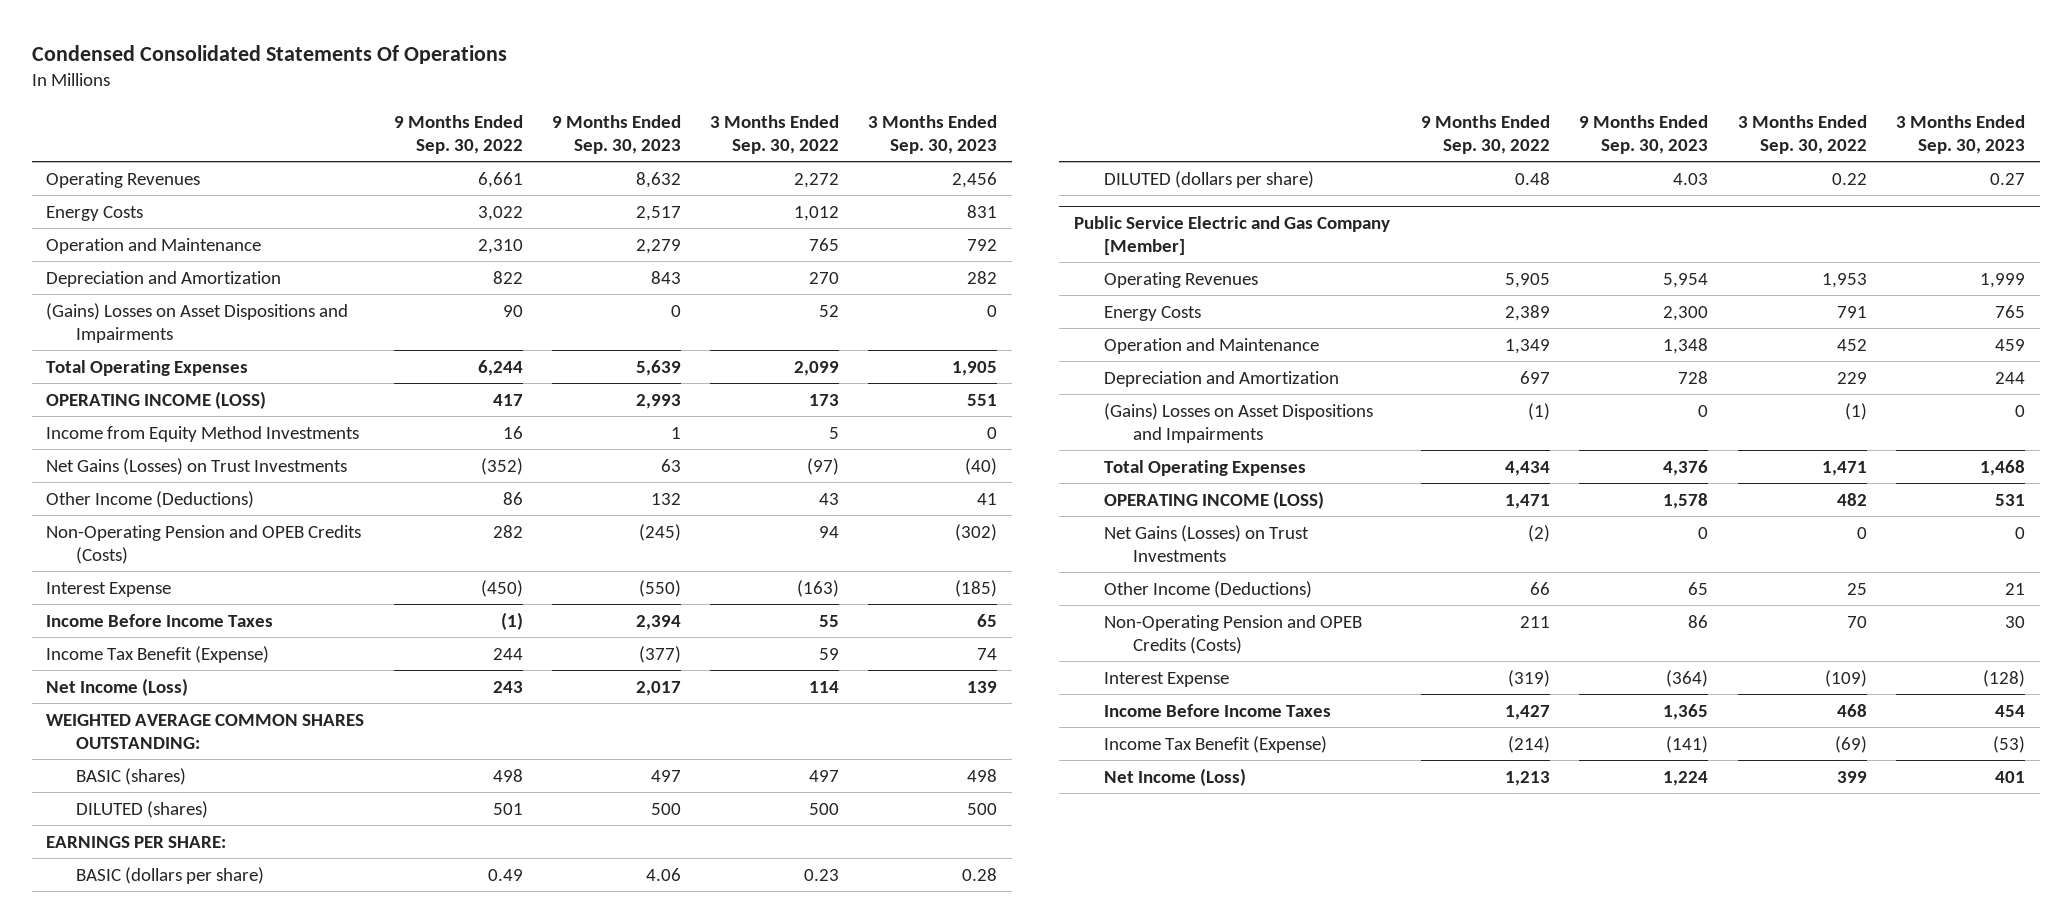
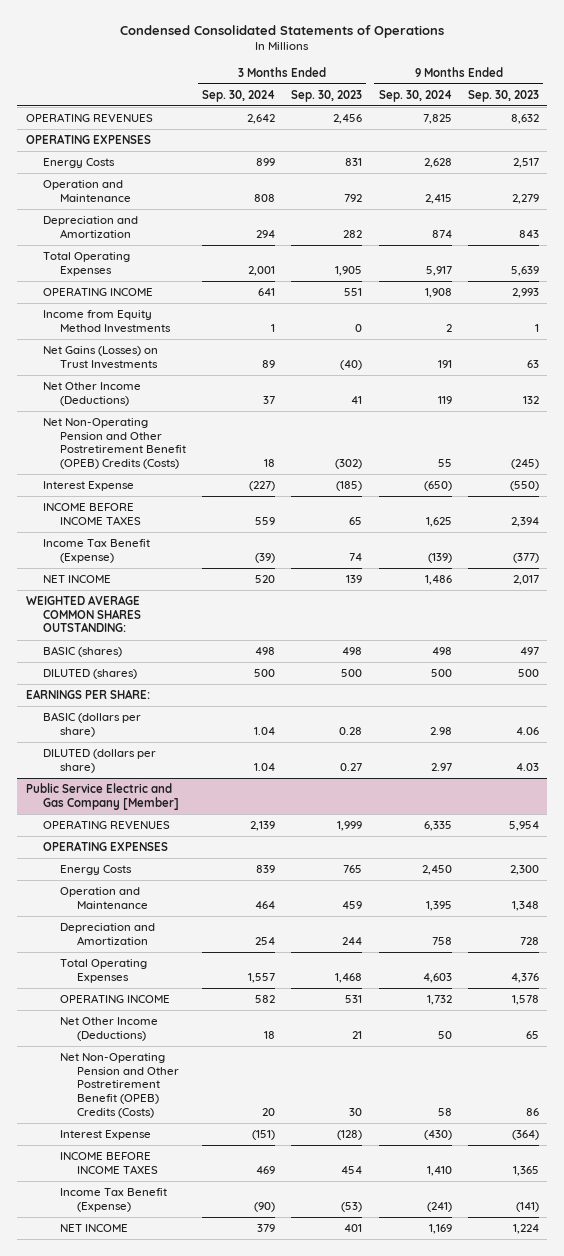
[31,44,507,64] Condensed Consolidated Statements Of Operations -> [120,24,445,38] Condensed Consolidated Statements of Operations
[393,114,523,154] 9 Months Ended Sep. 30, 2022 -> none
[710,114,840,154] 3 Months Ended Sep. 30, 2022 -> none
none -> [201,89,275,102] Sep. 30, 2024
none -> [378,89,452,102] Sep. 30, 2024
[46,171,201,188] Operating Revenues -> [25,113,153,123] OPERATING REVENUES
none -> [25,134,151,145] OPERATING EXPENSES
[46,302,349,343] (Gains) Losses on Asset Dispositions and Impairments -> none
[46,390,267,409] OPERATING INCOME (LOSS) -> [42,287,153,297] OPERATING INCOME
[46,490,255,508] Other Income (Deductions) -> [42,382,141,406] Net Other Income (Deductions)
[46,524,362,564] Non-Operating Pension and OPEB Credits (Costs) -> [42,418,186,470] Net Non-Operating Pension and Other Postretirement Benefit (OPEB) Credits (Costs)
[46,613,274,627] Income Before Income Taxes -> [42,503,141,525] INCOME BEFORE INCOME TAXES
[46,677,189,696] Net Income (Loss) -> [42,575,111,584] NET INCOME
[1103,271,1258,288] Operating Revenues -> [42,820,170,830] OPERATING REVENUES
none -> [42,841,168,852] OPERATING EXPENSES
[1103,402,1373,443] (Gains) Losses on Asset Dispositions and Impairments -> none
[1103,524,1309,562] Net Gains (Losses) on Trust Investments -> none
[1103,490,1324,509] OPERATING INCOME (LOSS) -> [59,994,170,1004] OPERATING INCOME
[1103,580,1312,598] Other Income (Deductions) -> [59,1017,158,1041] Net Other Income (Deductions)
[1103,614,1362,654] Non-Operating Pension and OPEB Credits (Costs) -> [59,1053,179,1118] Net Non-Operating Pension and Other Postretirement Benefit (OPEB) Credits (Costs)
[1103,703,1331,717] Income Before Income Taxes -> [59,1152,158,1174] INCOME BEFORE INCOME TAXES
[1103,767,1246,786] Net Income (Loss) -> [59,1224,128,1233] NET INCOME

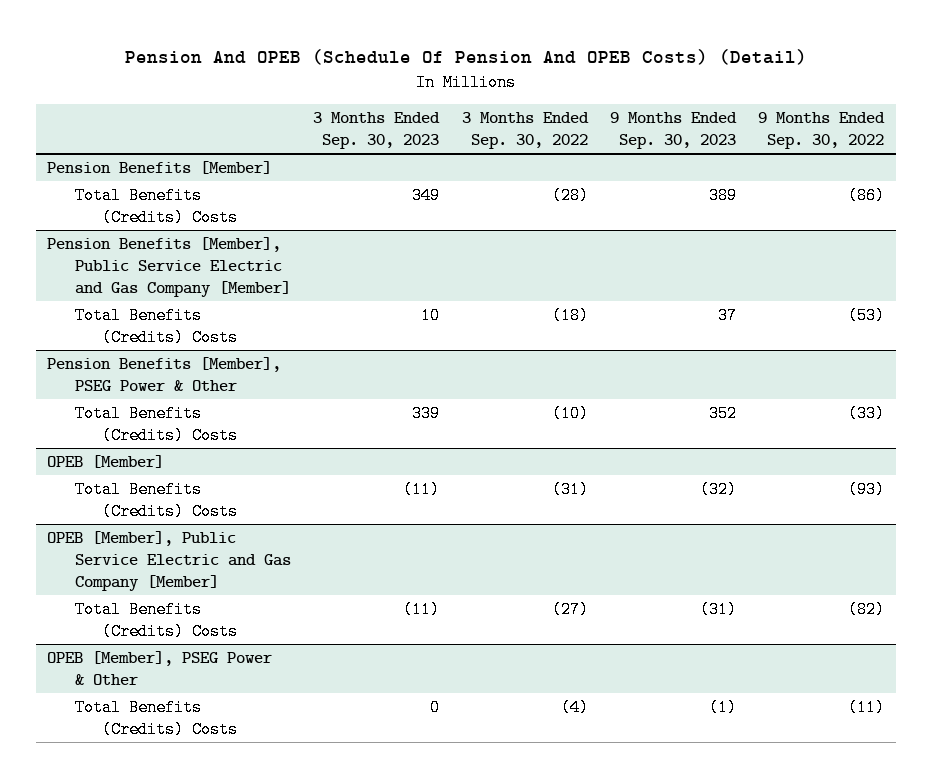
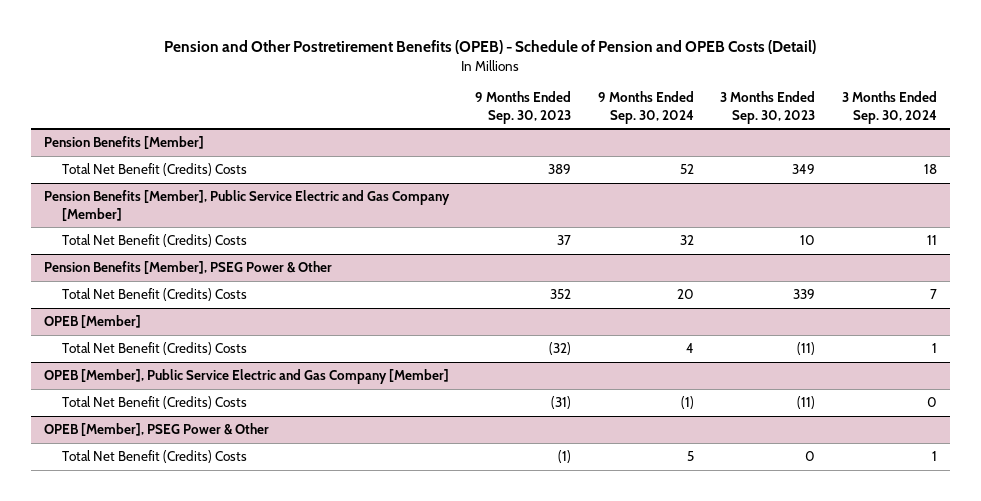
[124,49,807,66] Pension And OPEB (Schedule Of Pension And OPEB Costs) (Detail) -> [164,40,817,55] Pension and Other Postretirement Benefits (OPEB) - Schedule of Pension and OPEB Costs (Detail)
[461,112,589,150] 3 Months Ended Sep. 30, 2022 -> none
[758,112,886,150] 9 Months Ended Sep. 30, 2022 -> none
none -> [597,91,694,124] 9 Months Ended Sep. 30, 2024
none -> [841,91,937,124] 3 Months Ended Sep. 30, 2024
[74,186,239,226] Total Benefits (Credits) Costs -> [61,163,247,177] Total Net Benefit (Credits) Costs
[74,306,239,346] Total Benefits (Credits) Costs -> [61,234,247,248] Total Net Benefit (Credits) Costs
[74,404,239,444] Total Benefits (Credits) Costs -> [61,288,247,302] Total Net Benefit (Credits) Costs
[74,480,239,520] Total Benefits (Credits) Costs -> [61,342,247,356] Total Net Benefit (Credits) Costs
[74,600,239,640] Total Benefits (Credits) Costs -> [61,396,247,410] Total Net Benefit (Credits) Costs
[74,698,239,738] Total Benefits (Credits) Costs -> [61,450,247,464] Total Net Benefit (Credits) Costs

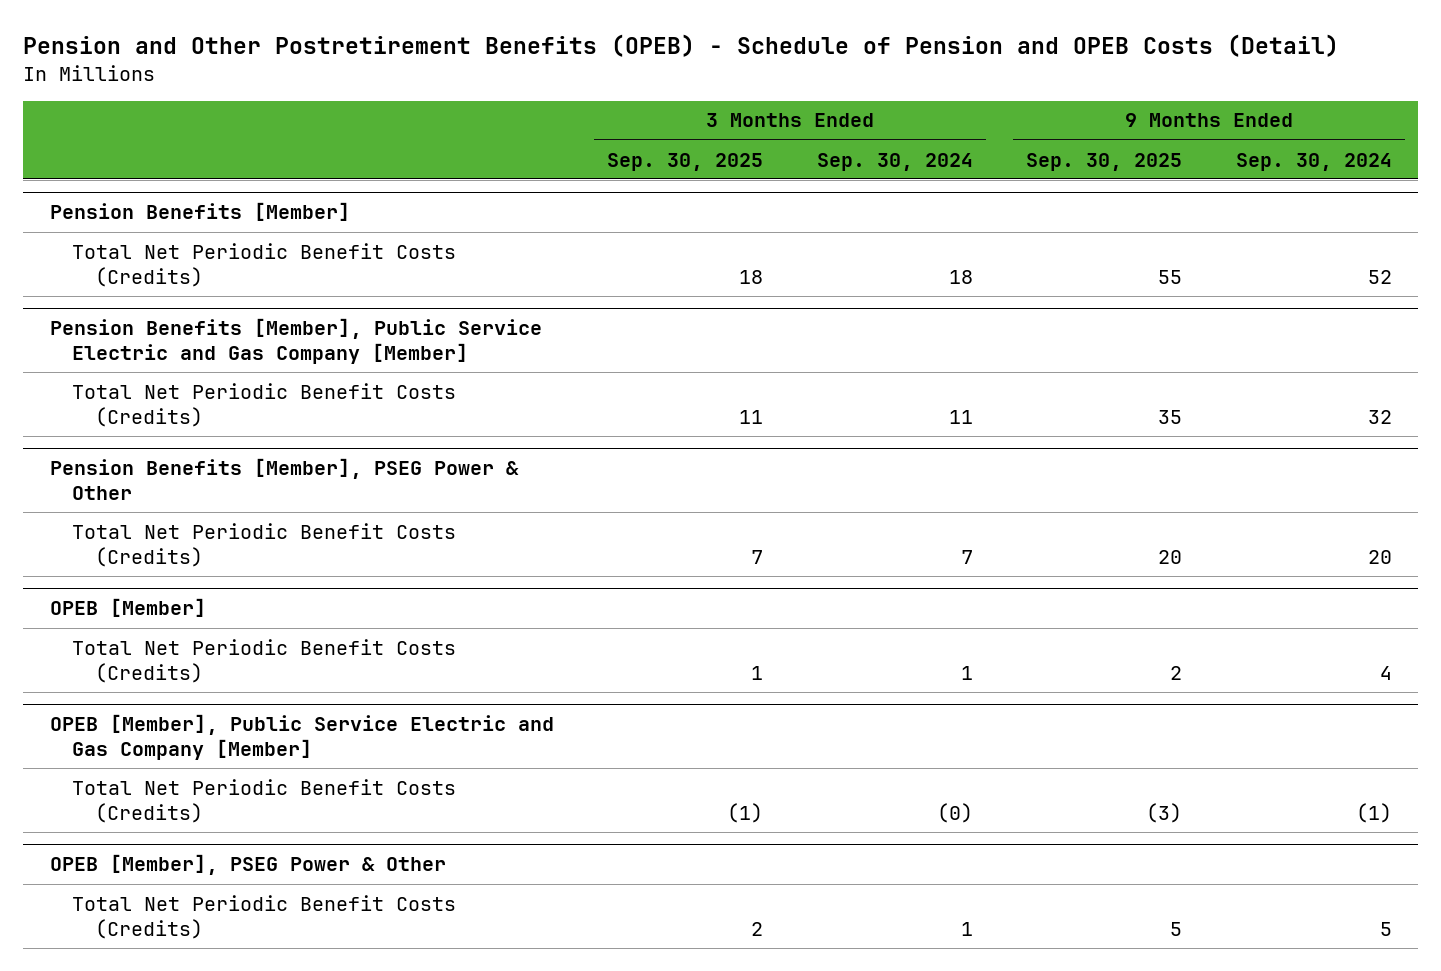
[475,91,572,124] 9 Months Ended Sep. 30, 2023 -> none
[720,91,816,124] 3 Months Ended Sep. 30, 2023 -> none
none -> [607,152,764,171] Sep. 30, 2025
none -> [1026,152,1183,171] Sep. 30, 2025
[61,163,247,177] Total Net Benefit (Credits) Costs -> [72,242,457,287] Total Net Periodic Benefit Costs (Credits)
[61,234,247,248] Total Net Benefit (Credits) Costs -> [72,382,457,427] Total Net Periodic Benefit Costs (Credits)
[61,288,247,302] Total Net Benefit (Credits) Costs -> [72,522,457,567] Total Net Periodic Benefit Costs (Credits)
[61,342,247,356] Total Net Benefit (Credits) Costs -> [72,638,457,683] Total Net Periodic Benefit Costs (Credits)
[61,396,247,410] Total Net Benefit (Credits) Costs -> [72,778,457,823] Total Net Periodic Benefit Costs (Credits)
[926,397,937,408] 0 -> [936,802,973,823] (0)
[61,450,247,464] Total Net Benefit (Credits) Costs -> [72,894,457,939] Total Net Periodic Benefit Costs (Credits)

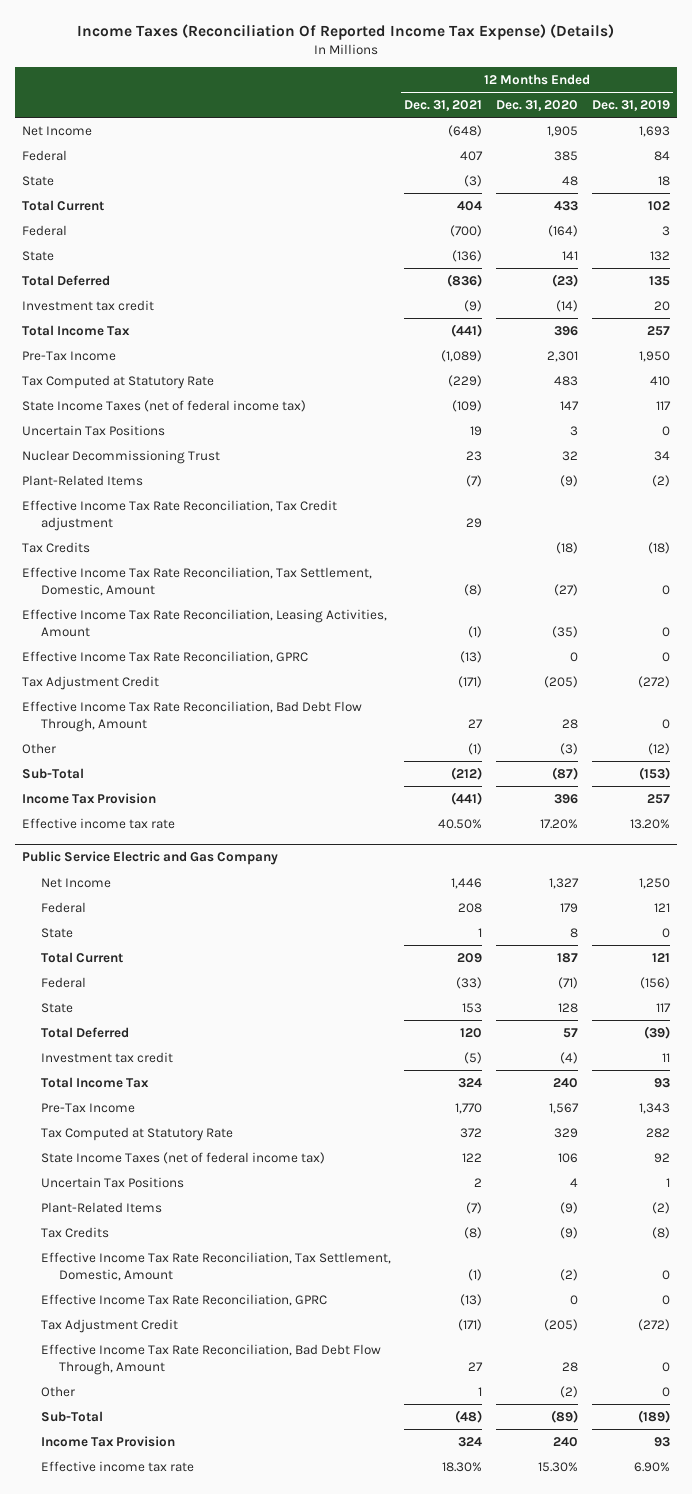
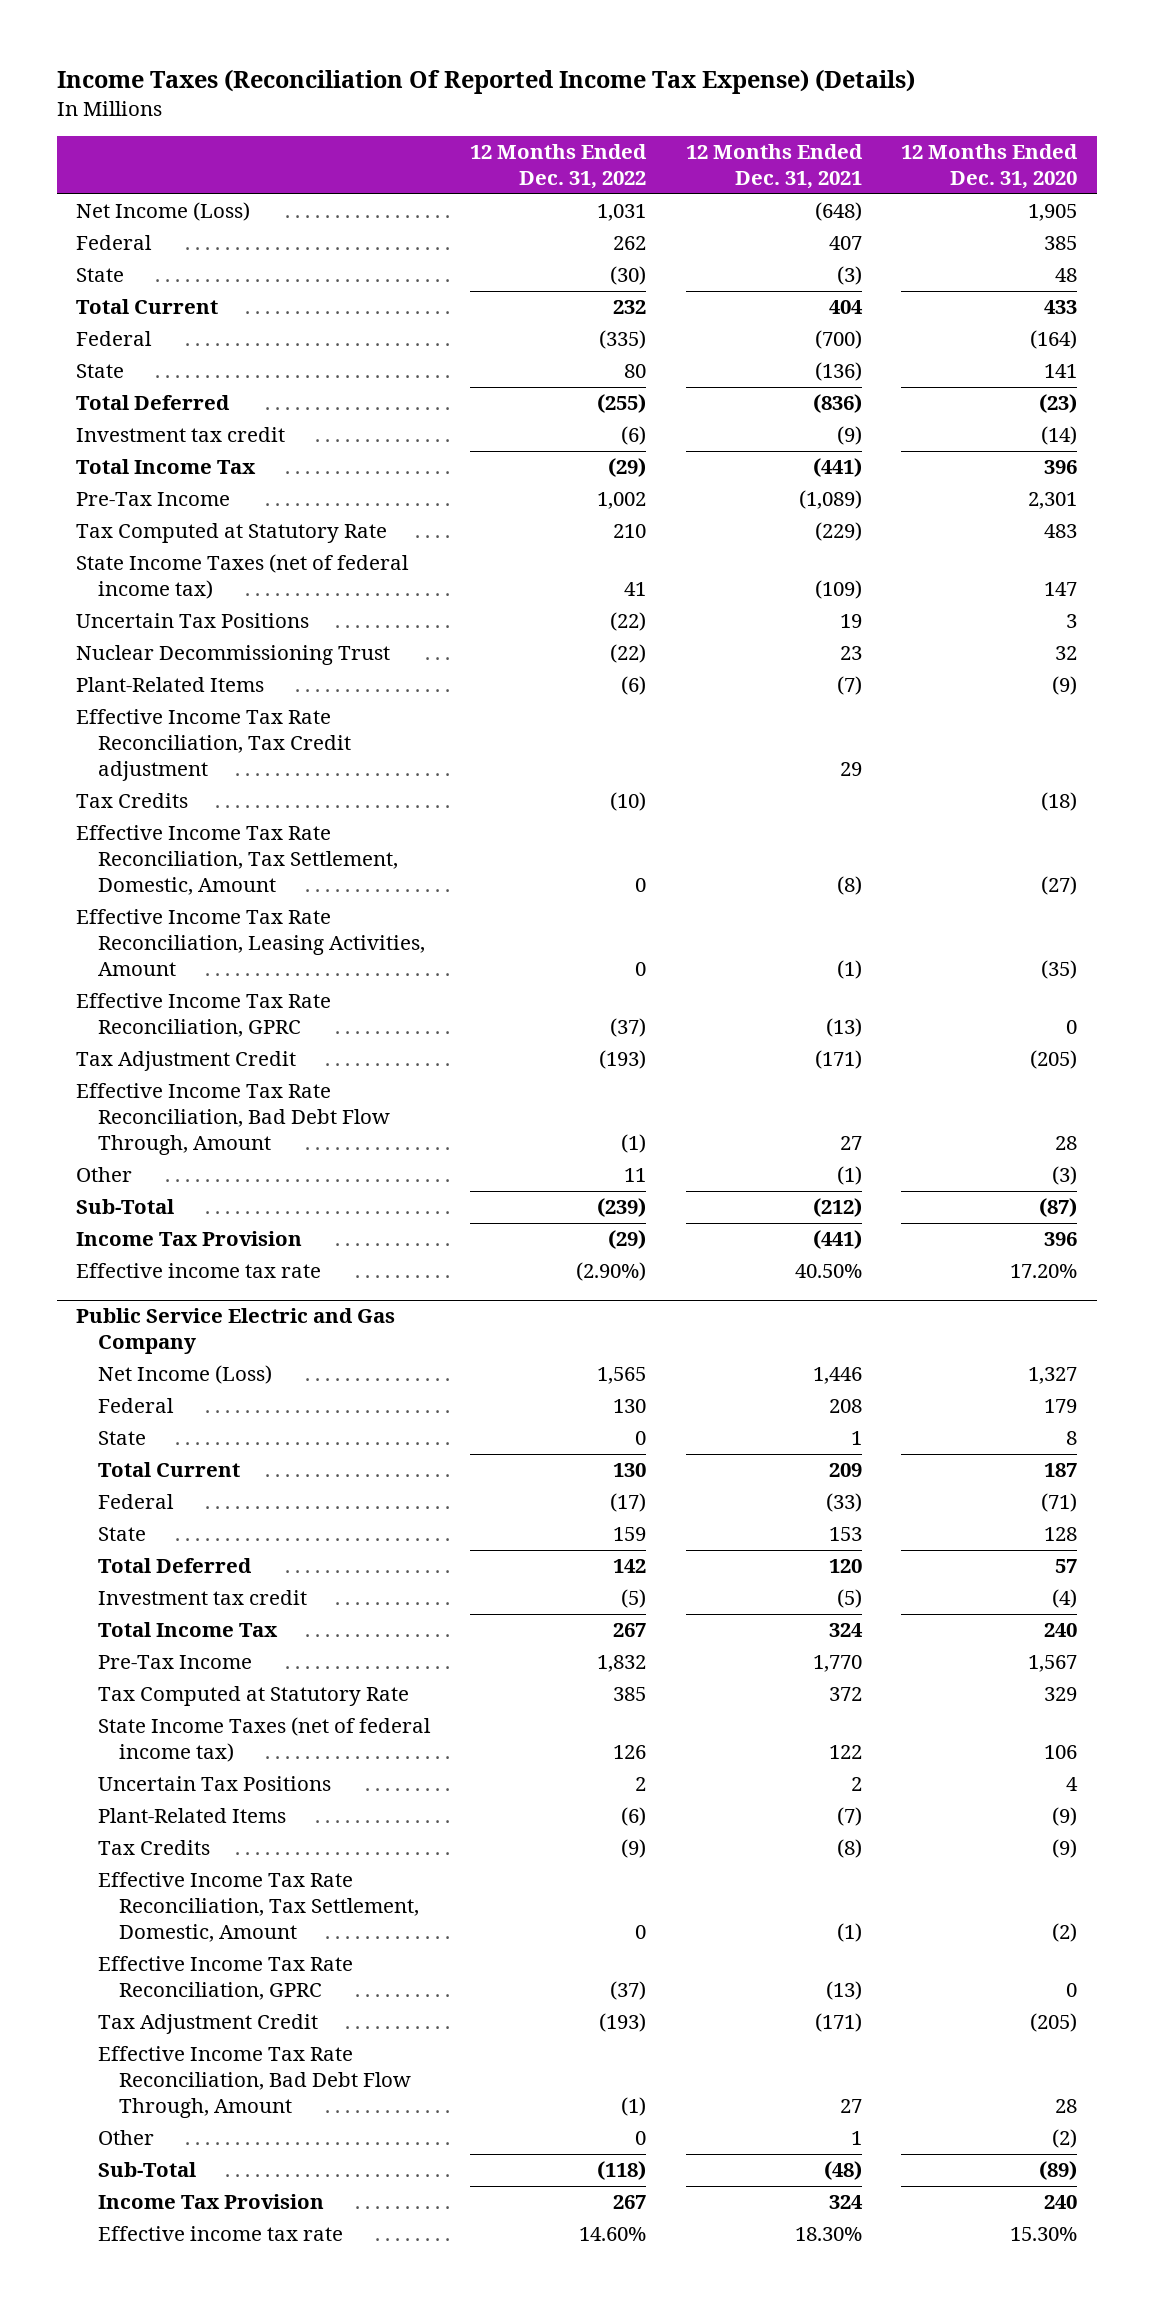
[591,100,670,112] Dec. 31, 2019 -> none
none -> [469,144,647,190] 12 Months Ended Dec. 31, 2022
[21,125,92,136] Net Income -> [76,202,251,222] Net Income (Loss)
[40,877,111,888] Net Income -> [97,1365,272,1385] Net Income (Loss)

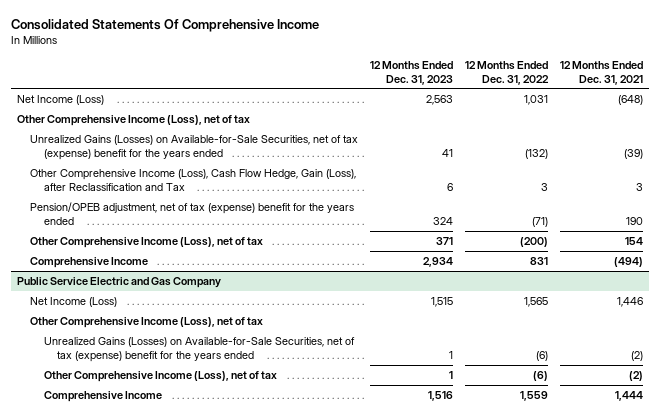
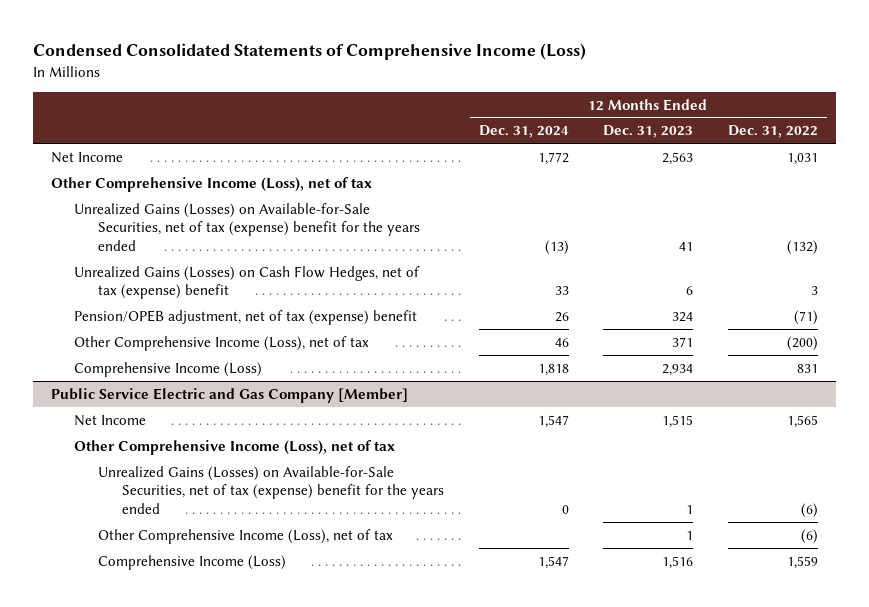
[11,18,320,32] Consolidated Statements Of Comprehensive Income -> [33,43,587,61] Condensed Consolidated Statements of Comprehensive Income (Loss)
[560,60,644,85] 12 Months Ended Dec. 31, 2021 -> none
none -> [478,125,569,139] Dec. 31, 2024
[17,95,105,106] Net Income (Loss) -> [50,151,123,163] Net Income
[30,169,357,191] Other Comprehensive Income (Loss), Cash Flow Hedge, Gain (Loss), after Reclassification and Tax -> [74,265,421,300] Unrealized Gains (Losses) on Cash Flow Hedges, net of tax (expense) benefit
[30,202,355,225] Pension/OPEB adjustment, net of tax (expense) benefit for the years ended -> [74,309,418,325] Pension/OPEB adjustment, net of tax (expense) benefit
[30,257,149,269] Comprehensive Income -> [74,361,263,377] Comprehensive Income (Loss)
[17,277,222,289] Public Service Electric and Gas Company -> [50,387,408,403] Public Service Electric and Gas Company [Member]
[30,297,118,308] Net Income (Loss) -> [74,414,147,426] Net Income
[43,391,162,403] Comprehensive Income -> [98,554,287,570] Comprehensive Income (Loss)

